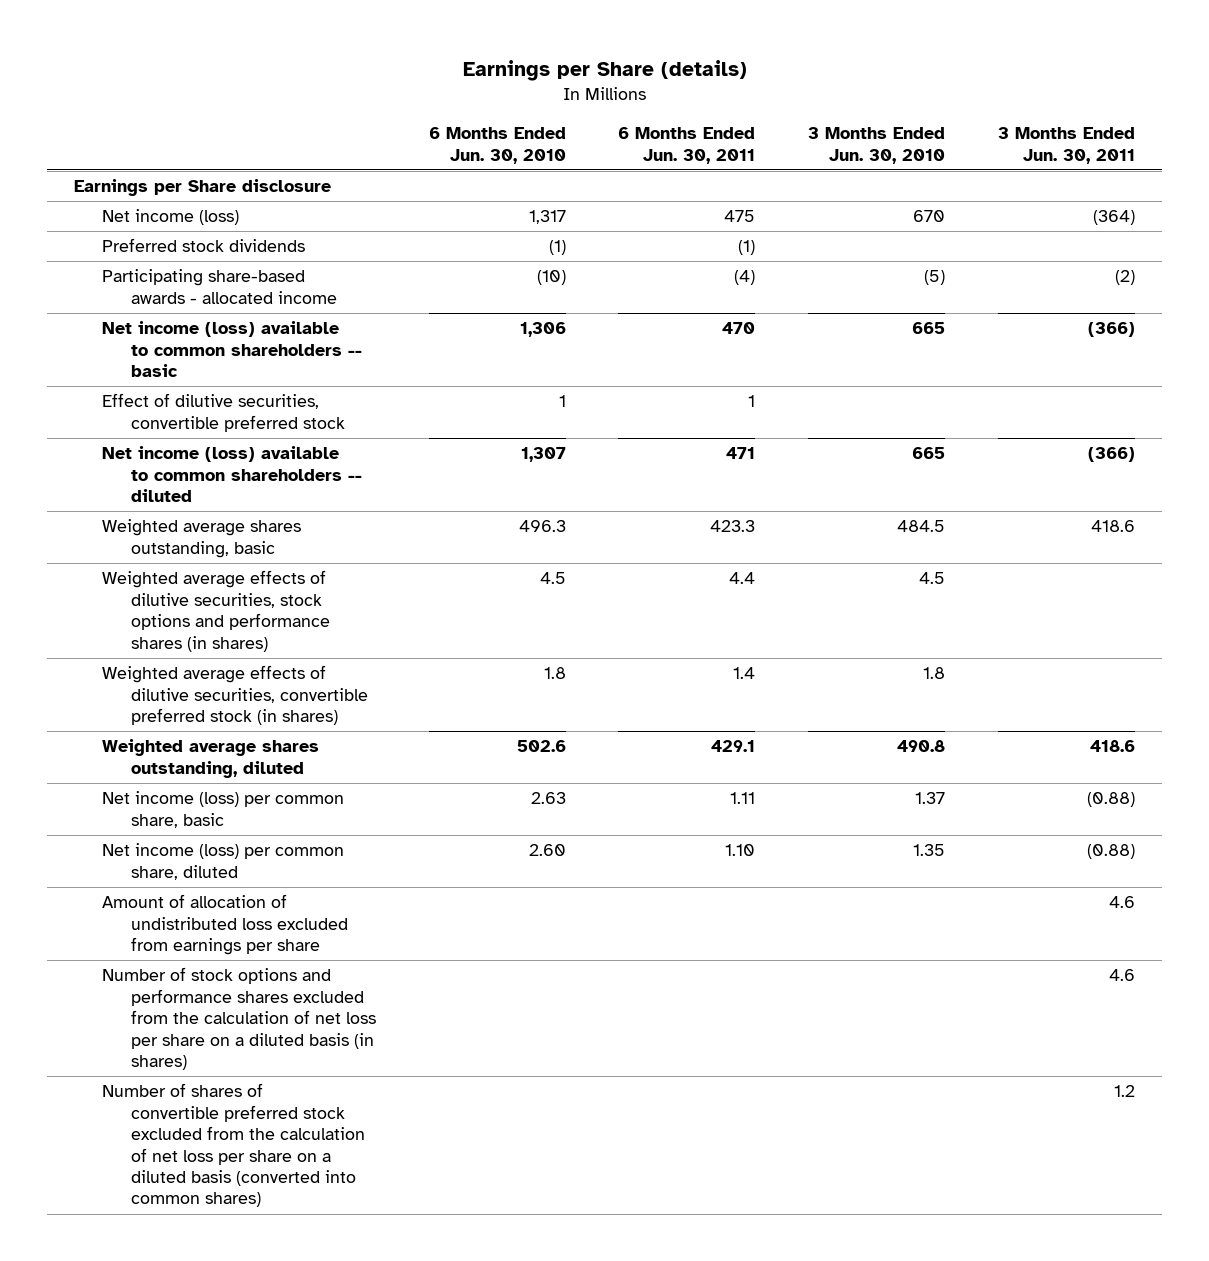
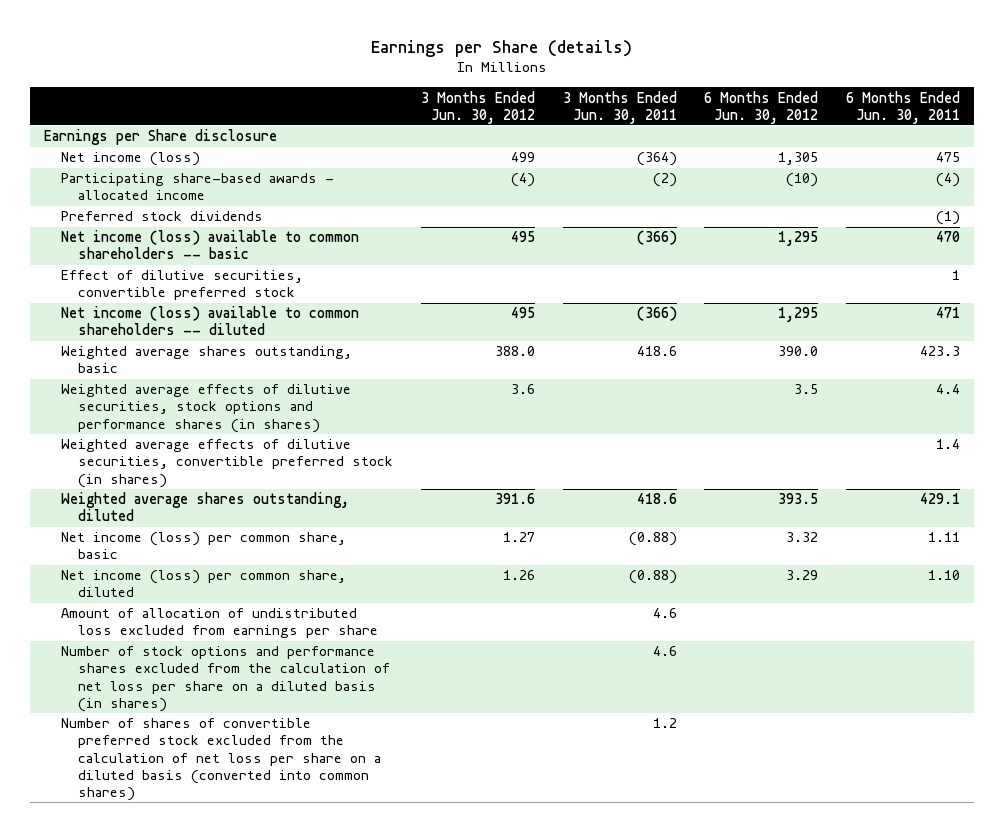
[428,127,566,164] 6 Months Ended Jun. 30, 2010 -> none
[808,127,946,164] 3 Months Ended Jun. 30, 2010 -> none
none -> [421,90,536,124] 3 Months Ended Jun. 30, 2012
none -> [704,90,819,124] 6 Months Ended Jun. 30, 2012
[102,238,306,253] Preferred stock dividends -> [61,211,264,222] Preferred stock dividends

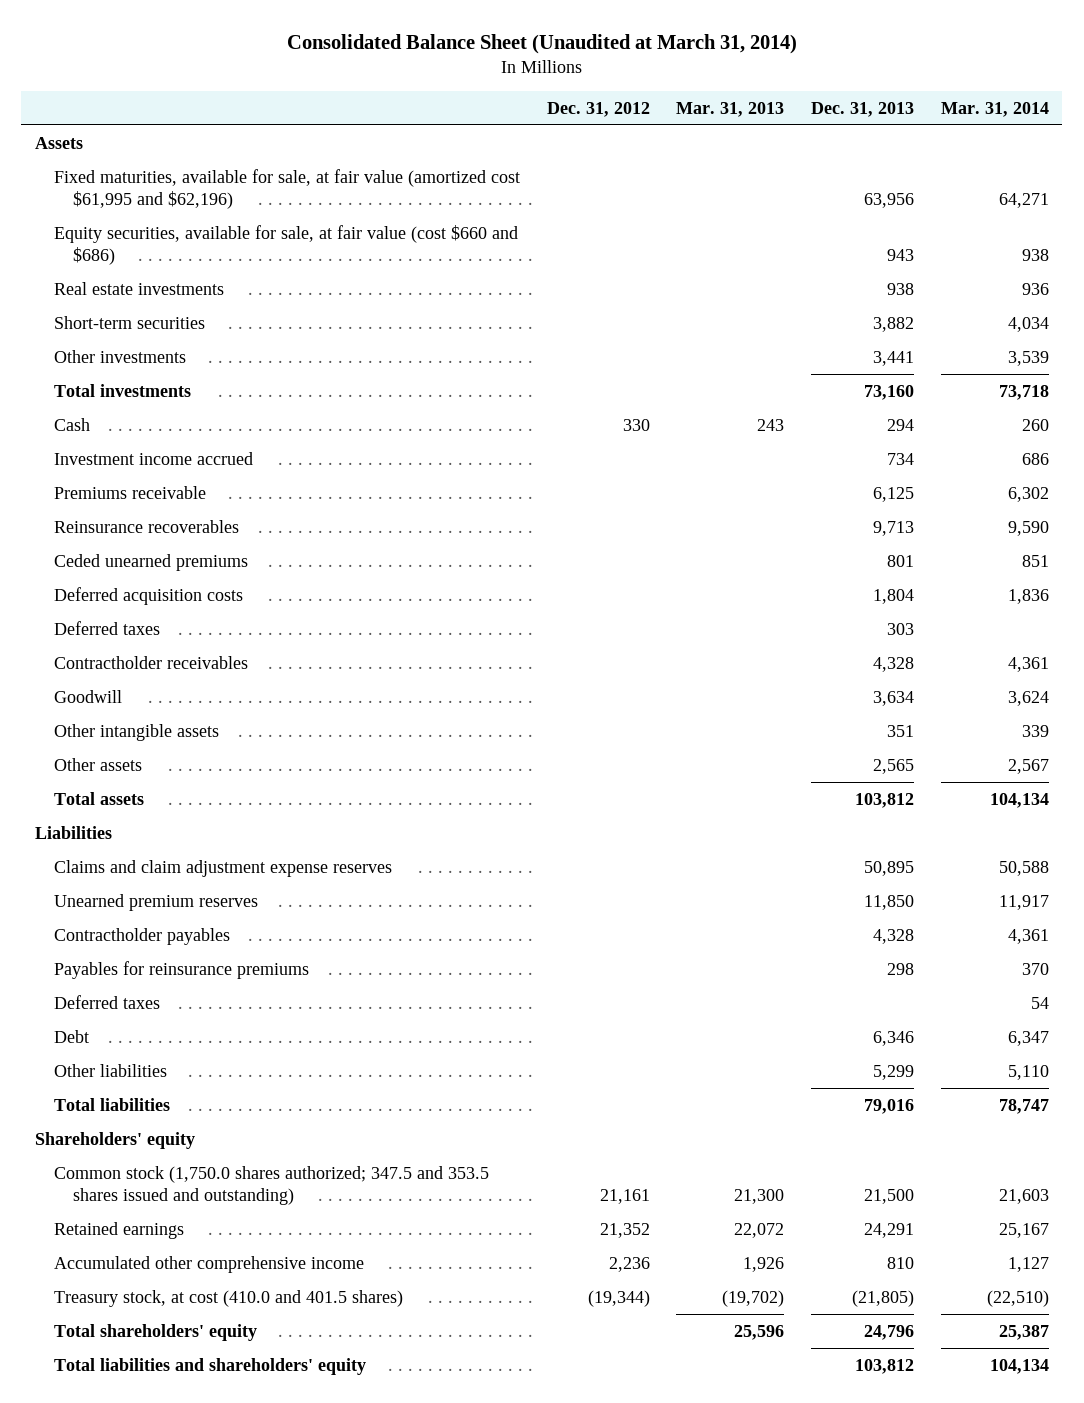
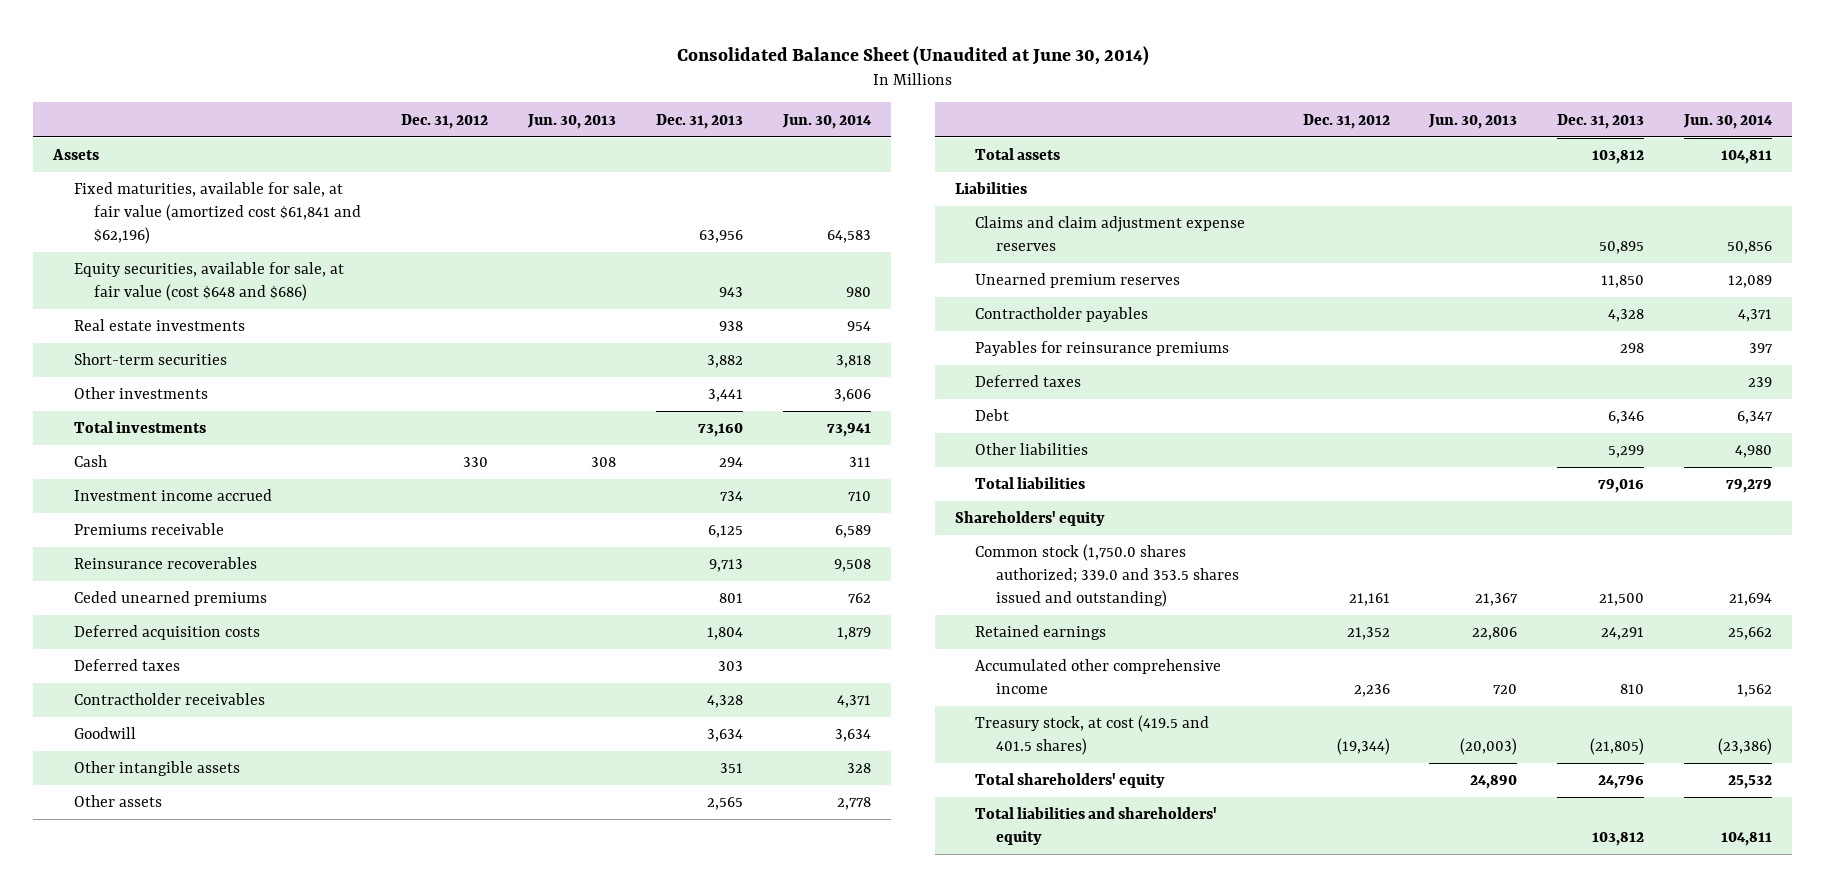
[286,34,797,55] Consolidated Balance Sheet (Unaudited at March 31, 2014) -> [676,45,1149,66] Consolidated Balance Sheet (Unaudited at June 30, 2014)
[676,101,785,117] Mar. 31, 2013 -> none
[940,101,1049,117] Mar. 31, 2014 -> none
none -> [527,113,617,129] Jun. 30, 2013
none -> [781,113,872,129] Jun. 30, 2014
[53,168,520,210] Fixed maturities, available for sale, at fair value (amortized cost $61,995 and $62,196) -> [73,182,362,244] Fixed maturities, available for sale, at fair value (amortized cost $61,841 and $62,196)
[53,224,518,266] Equity securities, available for sale, at fair value (cost $660 and $686) -> [73,262,344,301] Equity securities, available for sale, at fair value (cost $648 and $686)
[53,1165,489,1206] Common stock (1,750.0 shares authorized; 347.5 and 353.5 shares issued and outstanding) -> [975,544,1239,607] Common stock (1,750.0 shares authorized; 339.0 and 353.5 shares issued and outstanding)
[53,1289,403,1307] Treasury stock, at cost (410.0 and 401.5 shares) -> [975,715,1210,755] Treasury stock, at cost (419.5 and 401.5 shares)

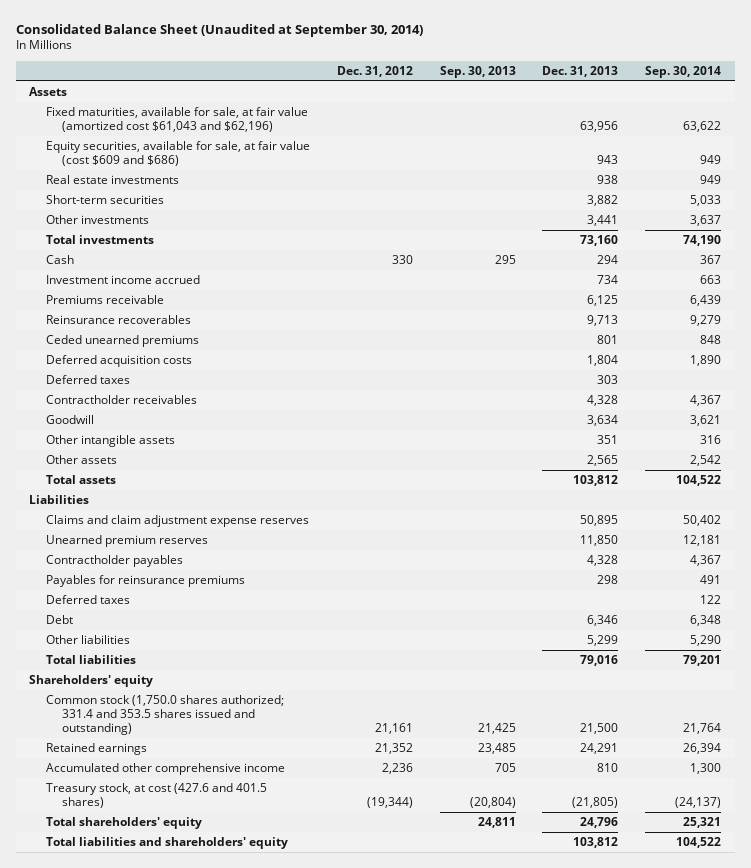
[676,45,1149,66] Consolidated Balance Sheet (Unaudited at June 30, 2014) -> [16,23,424,37] Consolidated Balance Sheet (Unaudited at September 30, 2014)
[527,113,617,129] Jun. 30, 2013 -> none
[781,113,872,129] Jun. 30, 2014 -> none
none -> [439,65,516,78] Sep. 30, 2013
none -> [645,65,722,78] Sep. 30, 2014
[73,182,362,244] Fixed maturities, available for sale, at fair value (amortized cost $61,841 and $62,196) -> [45,107,308,132] Fixed maturities, available for sale, at fair value (amortized cost $61,043 and $62,196)
[73,262,344,301] Equity securities, available for sale, at fair value (cost $648 and $686) -> [45,141,310,166] Equity securities, available for sale, at fair value (cost $609 and $686)
[975,544,1239,607] Common stock (1,750.0 shares authorized; 339.0 and 353.5 shares issued and outstanding) -> [45,695,284,735] Common stock (1,750.0 shares authorized; 331.4 and 353.5 shares issued and outstanding)
[975,715,1210,755] Treasury stock, at cost (419.5 and 401.5 shares) -> [45,783,267,808] Treasury stock, at cost (427.6 and 401.5 shares)

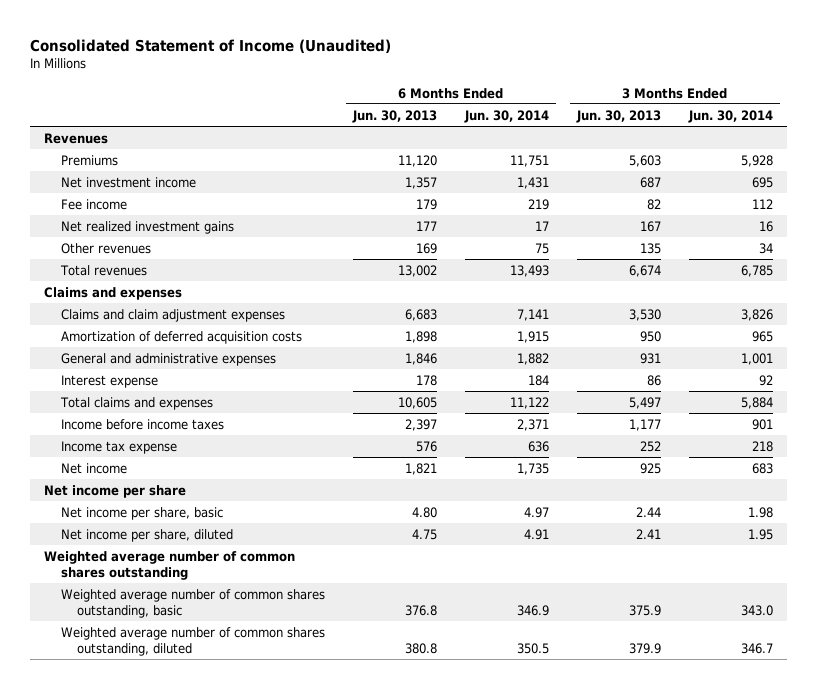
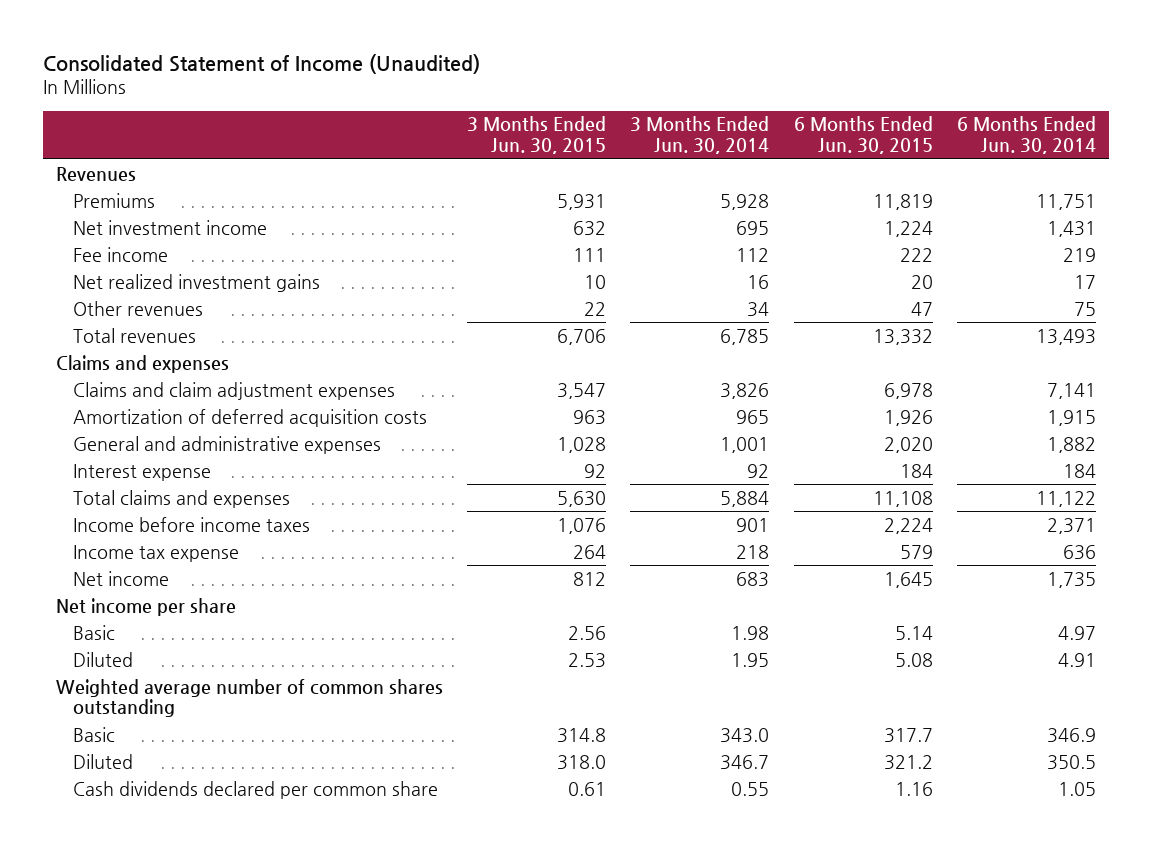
[351,110,437,124] Jun. 30, 2013 -> none
[575,110,661,124] Jun. 30, 2013 -> none
none -> [467,116,607,155] 3 Months Ended Jun. 30, 2015
none -> [793,116,933,155] 6 Months Ended Jun. 30, 2015
[60,507,223,521] Net income per share, basic -> [72,624,115,640] Basic
[60,529,233,543] Net income per share, diluted -> [72,651,133,667] Diluted
[60,589,325,619] Weighted average number of common shares outstanding, basic -> [72,726,115,742] Basic
[60,627,325,657] Weighted average number of common shares outstanding, diluted -> [72,753,133,769] Diluted
none -> [72,780,438,799] Cash dividends declared per common share

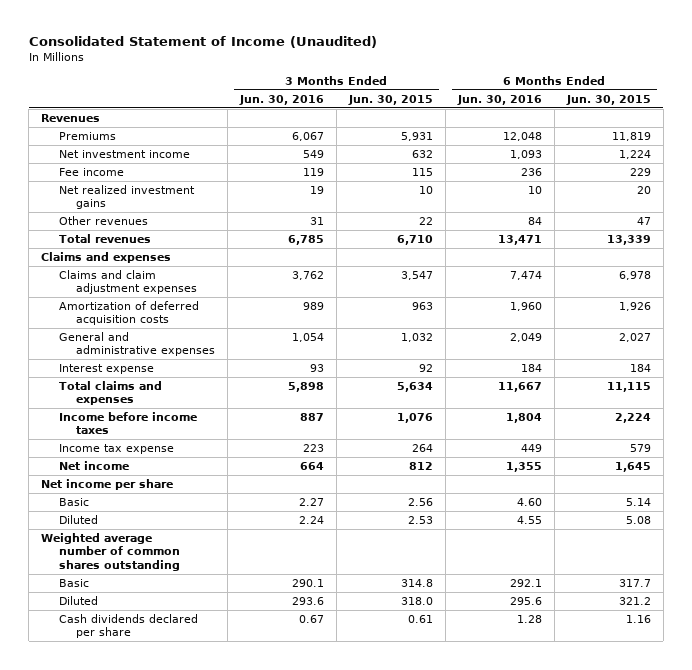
[630,116,770,155] 3 Months Ended Jun. 30, 2014 -> none
[957,116,1097,155] 6 Months Ended Jun. 30, 2014 -> none
none -> [238,94,324,105] Jun. 30, 2016
none -> [456,94,542,105] Jun. 30, 2016
[573,247,607,262] 111 -> [411,167,433,176] 115
[899,247,933,262] 222 -> [629,167,651,176] 229
[557,328,607,345] 6,706 -> [396,234,433,245] 6,710
[872,328,933,345] 13,332 -> [606,234,651,245] 13,339
[557,436,607,453] 1,028 -> [400,332,433,342] 1,032
[883,436,933,453] 2,020 -> [618,332,651,342] 2,027
[557,490,607,507] 5,630 -> [396,381,433,392] 5,634
[872,490,933,507] 11,108 -> [606,381,651,392] 11,115
[72,780,438,799] Cash dividends declared per common share -> [58,613,198,639] Cash dividends declared per share

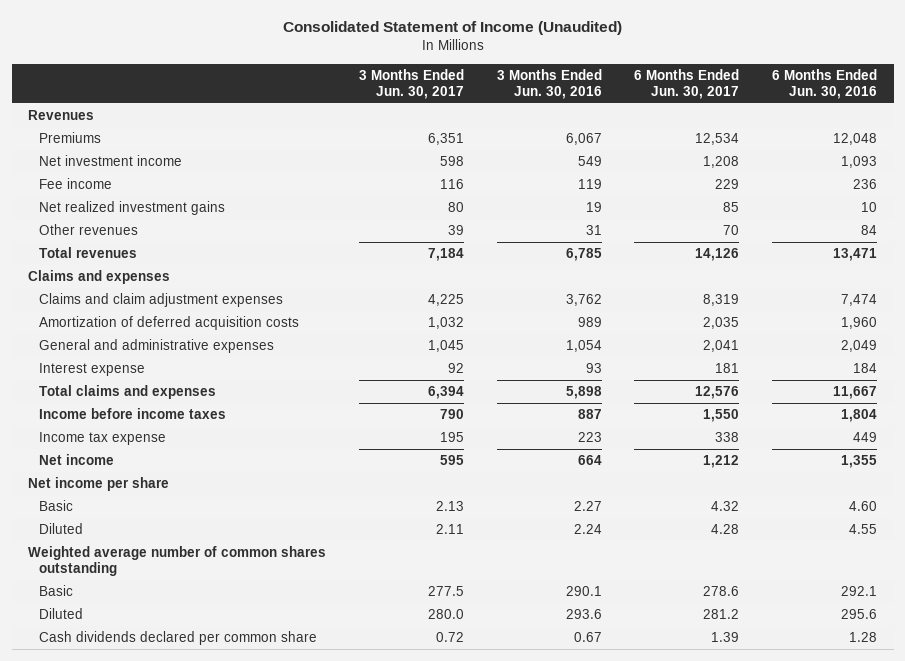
[347,94,433,105] Jun. 30, 2015 -> none
[565,94,651,105] Jun. 30, 2015 -> none
none -> [358,69,464,99] 3 Months Ended Jun. 30, 2017
none -> [634,69,740,99] 6 Months Ended Jun. 30, 2017
[58,613,198,639] Cash dividends declared per share -> [38,631,317,646] Cash dividends declared per common share

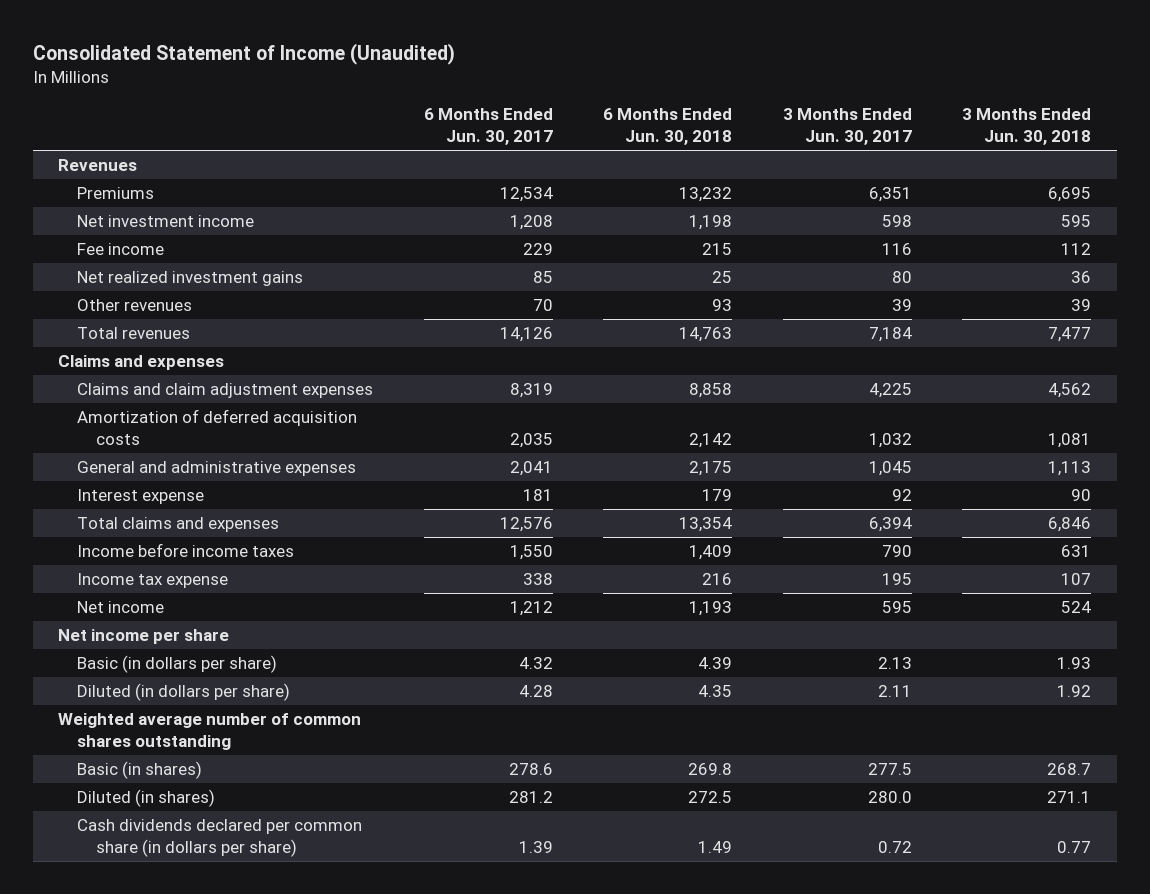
[496,69,602,99] 3 Months Ended Jun. 30, 2016 -> none
[772,69,878,99] 6 Months Ended Jun. 30, 2016 -> none
none -> [603,108,733,146] 6 Months Ended Jun. 30, 2018
none -> [962,108,1092,146] 3 Months Ended Jun. 30, 2018
[38,500,73,512] Basic -> [77,655,278,674] Basic (in dollars per share)
[38,523,83,535] Diluted -> [77,683,291,702] Diluted (in dollars per share)
[38,585,73,597] Basic -> [77,761,203,780] Basic (in shares)
[38,608,83,620] Diluted -> [77,789,216,808] Diluted (in shares)
[38,631,317,646] Cash dividends declared per common share -> [77,819,363,858] Cash dividends declared per common share (in dollars per share)

